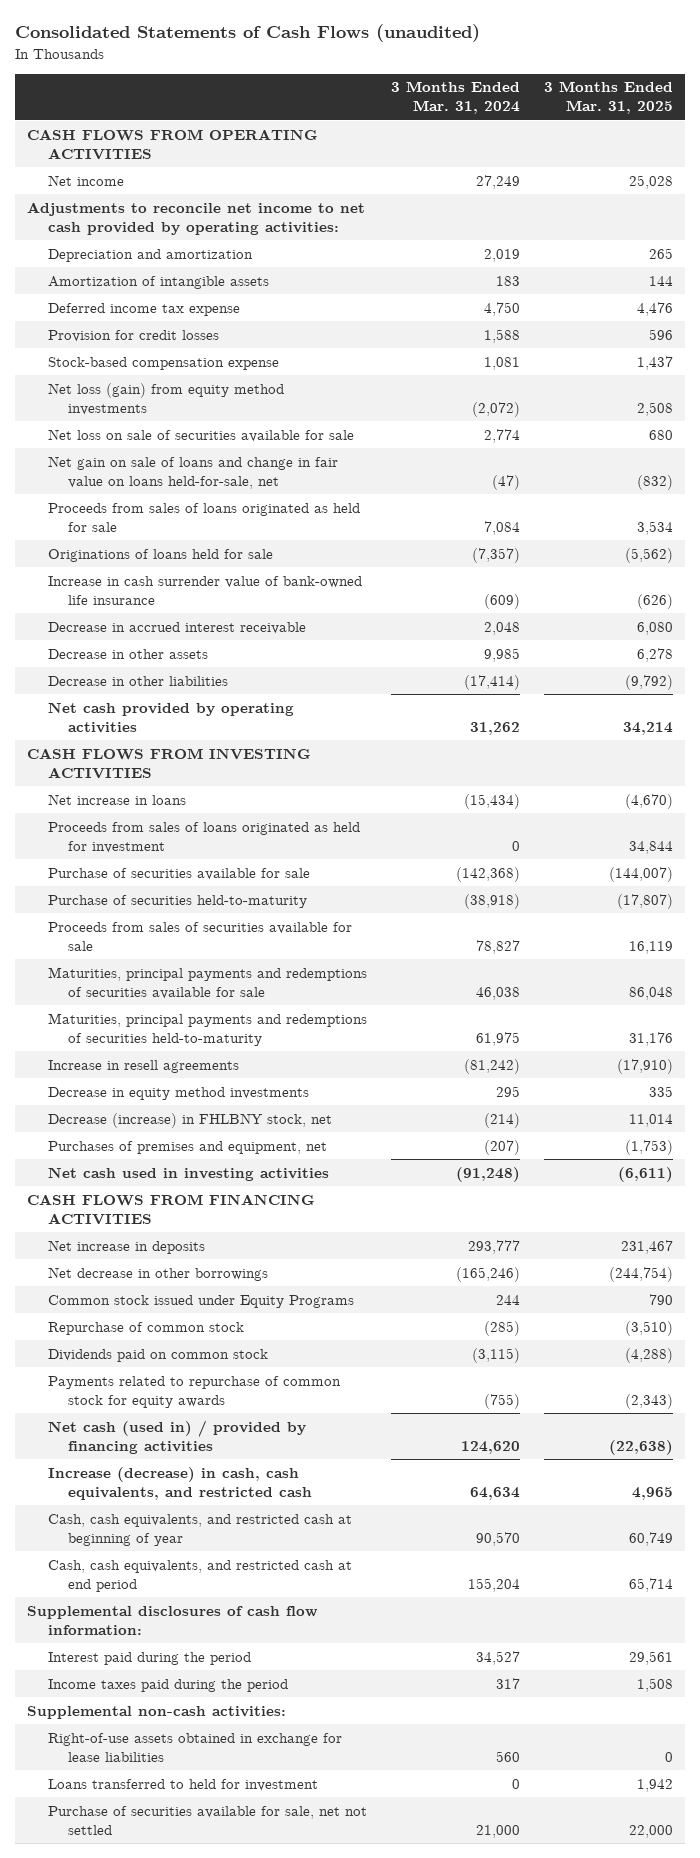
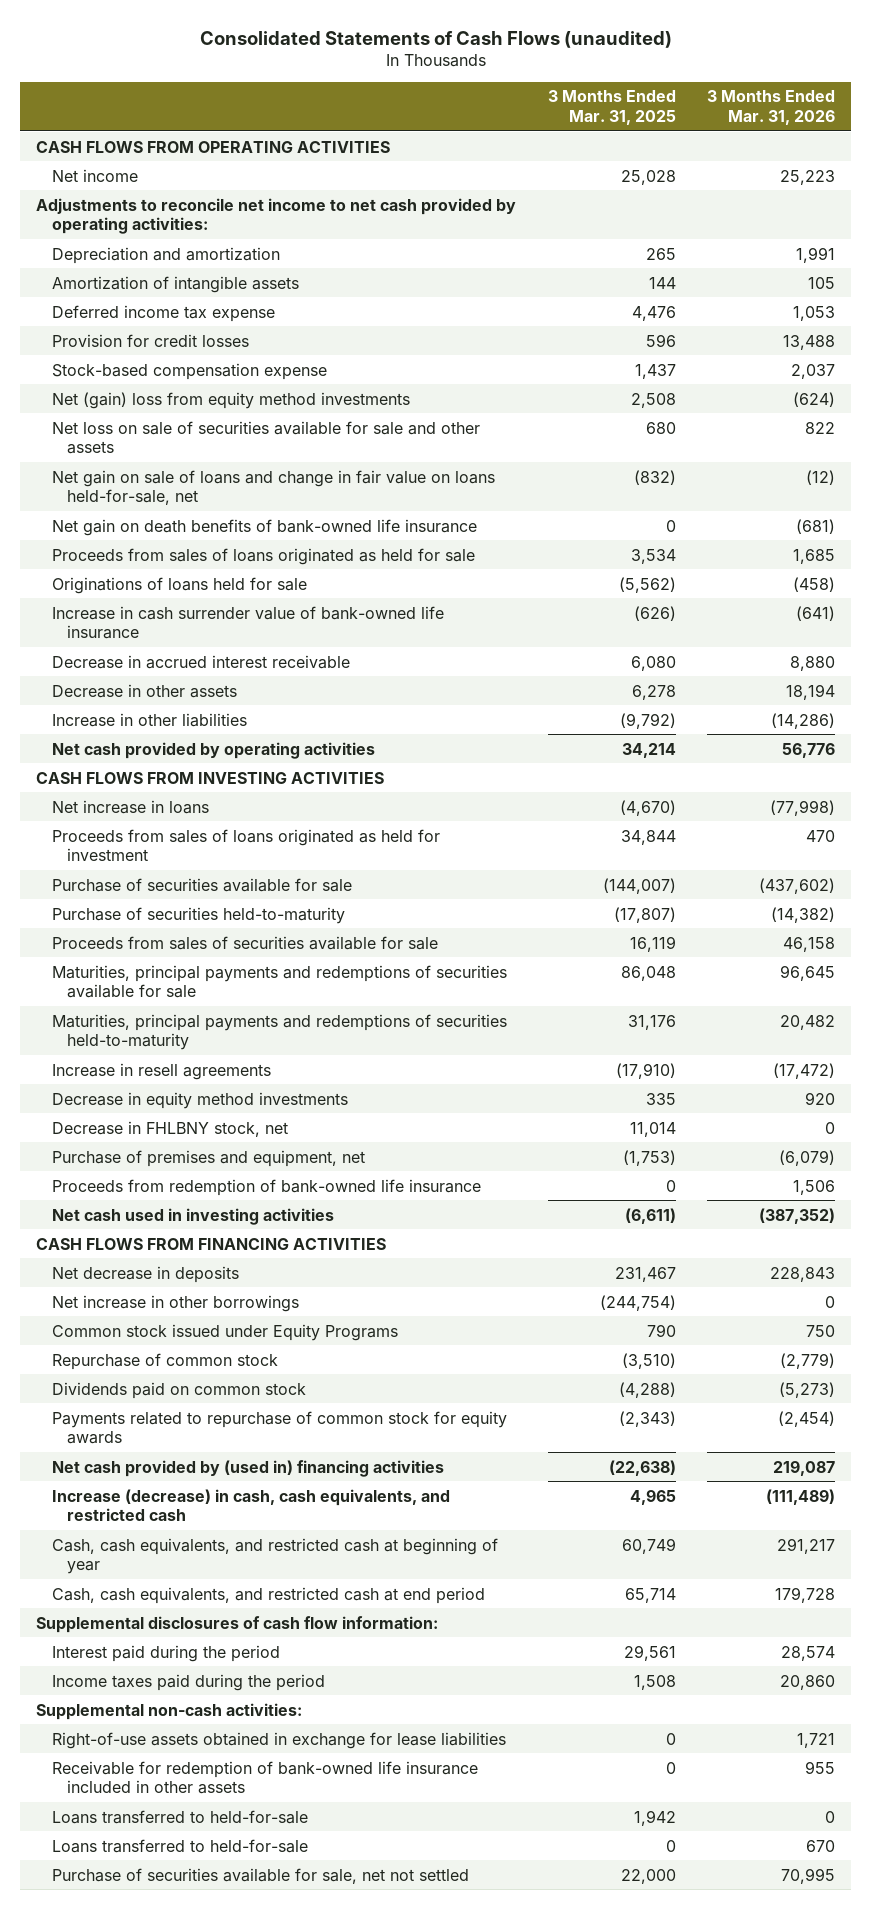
[390,81,520,115] 3 Months Ended Mar. 31, 2024 -> none
none -> [707,90,836,125] 3 Months Ended Mar. 31, 2026
[47,382,284,415] Net loss (gain) from equity method investments -> [51,391,410,409] Net (gain) loss from equity method investments
[47,428,354,442] Net loss on sale of securities available for sale -> [51,420,480,454] Net loss on sale of securities available for sale and other assets
none -> [51,518,477,536] Net gain on death benefits of bank-owned life insurance
[47,675,228,686] Decrease in other liabilities -> [51,712,247,727] Increase in other liabilities
[47,1112,332,1128] Decrease (increase) in FHLBNY stock, net -> [51,1120,288,1137] Decrease in FHLBNY stock, net
[47,1140,327,1154] Purchases of premises and equipment, net -> [51,1149,365,1167] Purchase of premises and equipment, net
none -> [51,1178,481,1196] Proceeds from redemption of bank-owned life insurance
[47,1239,205,1254] Net increase in deposits -> [51,1265,239,1283] Net decrease in deposits
[47,1266,268,1281] Net decrease in other borrowings -> [51,1294,299,1312] Net increase in other borrowings
[47,1419,306,1454] Net cash (used in) / provided by financing activities -> [51,1459,444,1477] Net cash provided by (used in) financing activities
none -> [51,1760,478,1794] Receivable for redemption of bank-owned life insurance included in other assets
[47,1778,318,1791] Loans transferred to held for investment -> [51,1809,308,1824] Loans transferred to held-for-sale
none -> [51,1838,308,1853] Loans transferred to held-for-sale

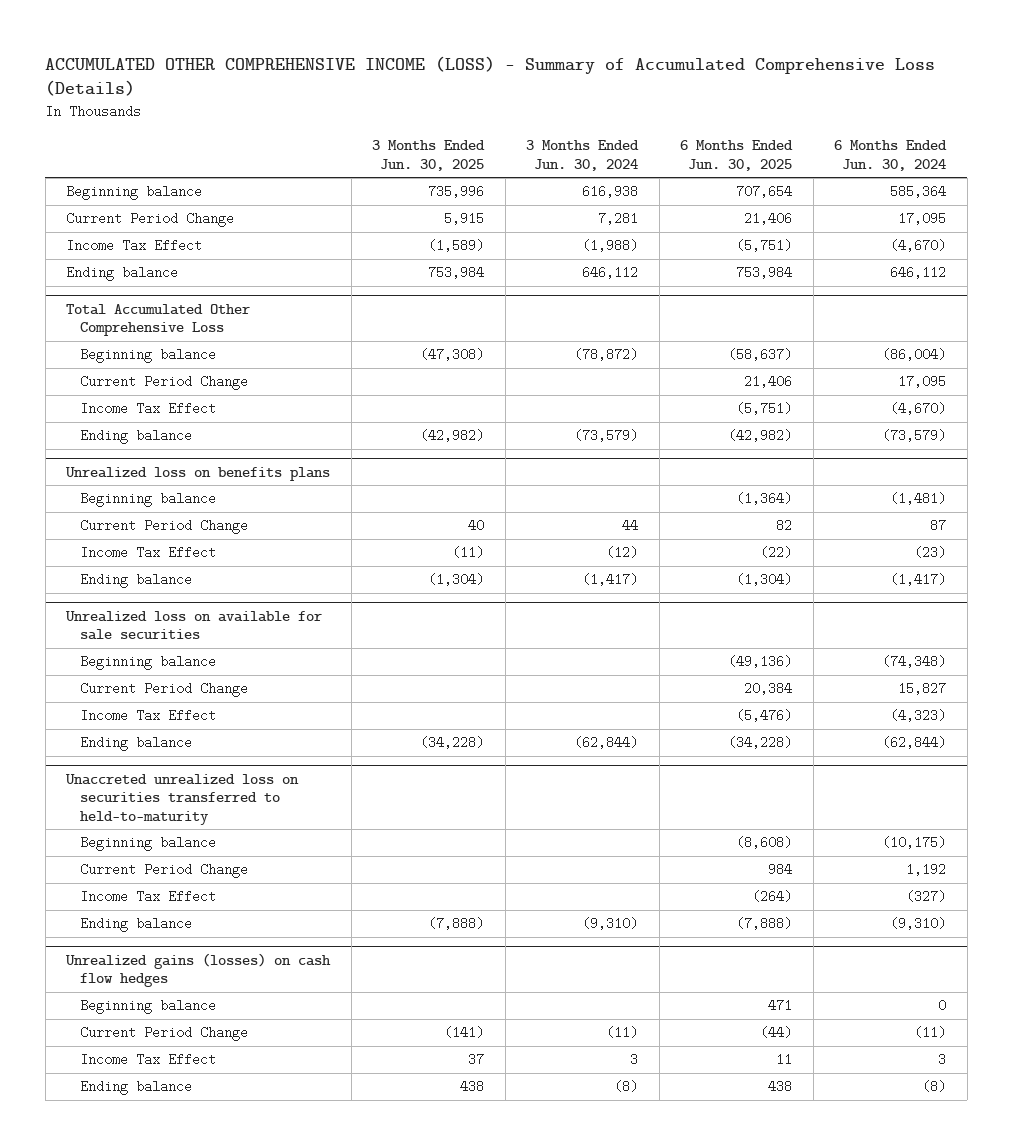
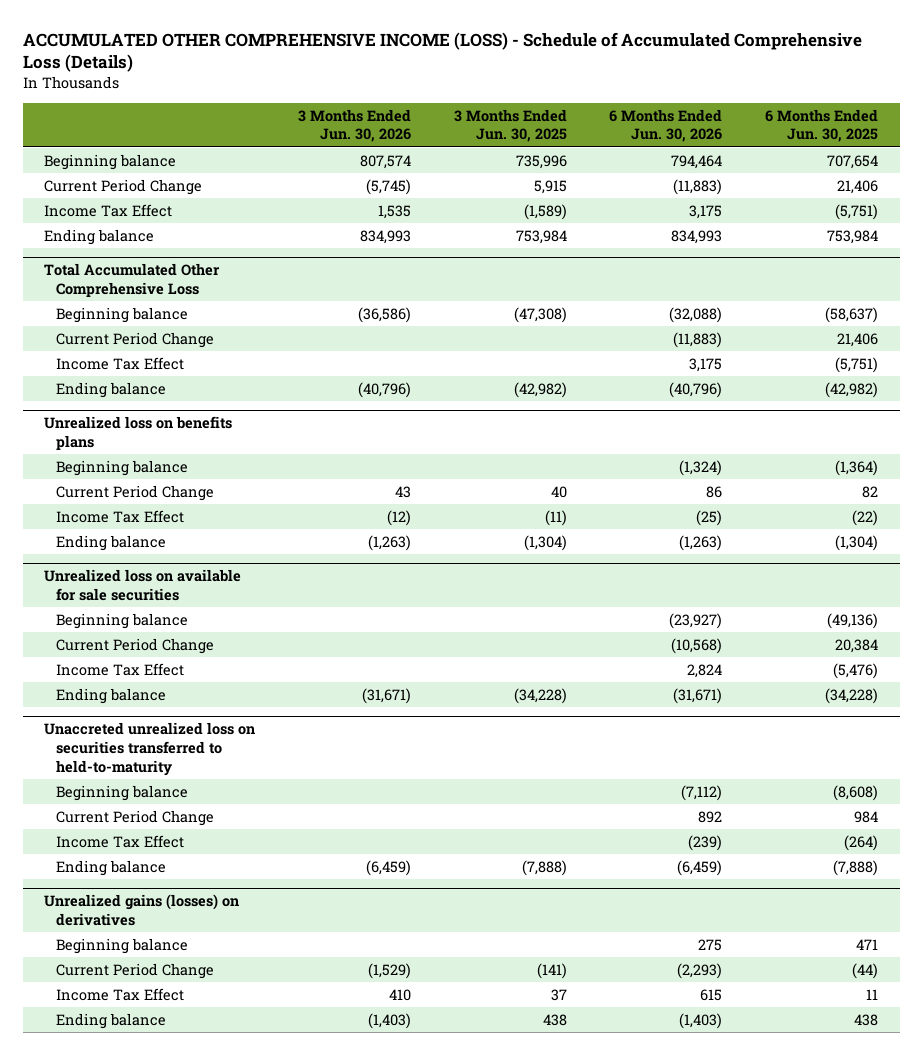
[45,55,936,97] ACCUMULATED OTHER COMPREHENSIVE INCOME (LOSS) - Summary of Accumulated Comprehensive Loss (Details) -> [22,31,862,73] ACCUMULATED OTHER COMPREHENSIVE INCOME (LOSS) - Schedule of Accumulated Comprehensive Loss (Details)
[526,140,640,171] 3 Months Ended Jun. 30, 2024 -> none
[834,140,948,171] 6 Months Ended Jun. 30, 2024 -> none
none -> [297,108,411,143] 3 Months Ended Jun. 30, 2026
none -> [609,108,723,143] 6 Months Ended Jun. 30, 2026
[65,952,332,988] Unrealized gains (losses) on cash flow hedges -> [44,894,240,926] Unrealized gains (losses) on derivatives

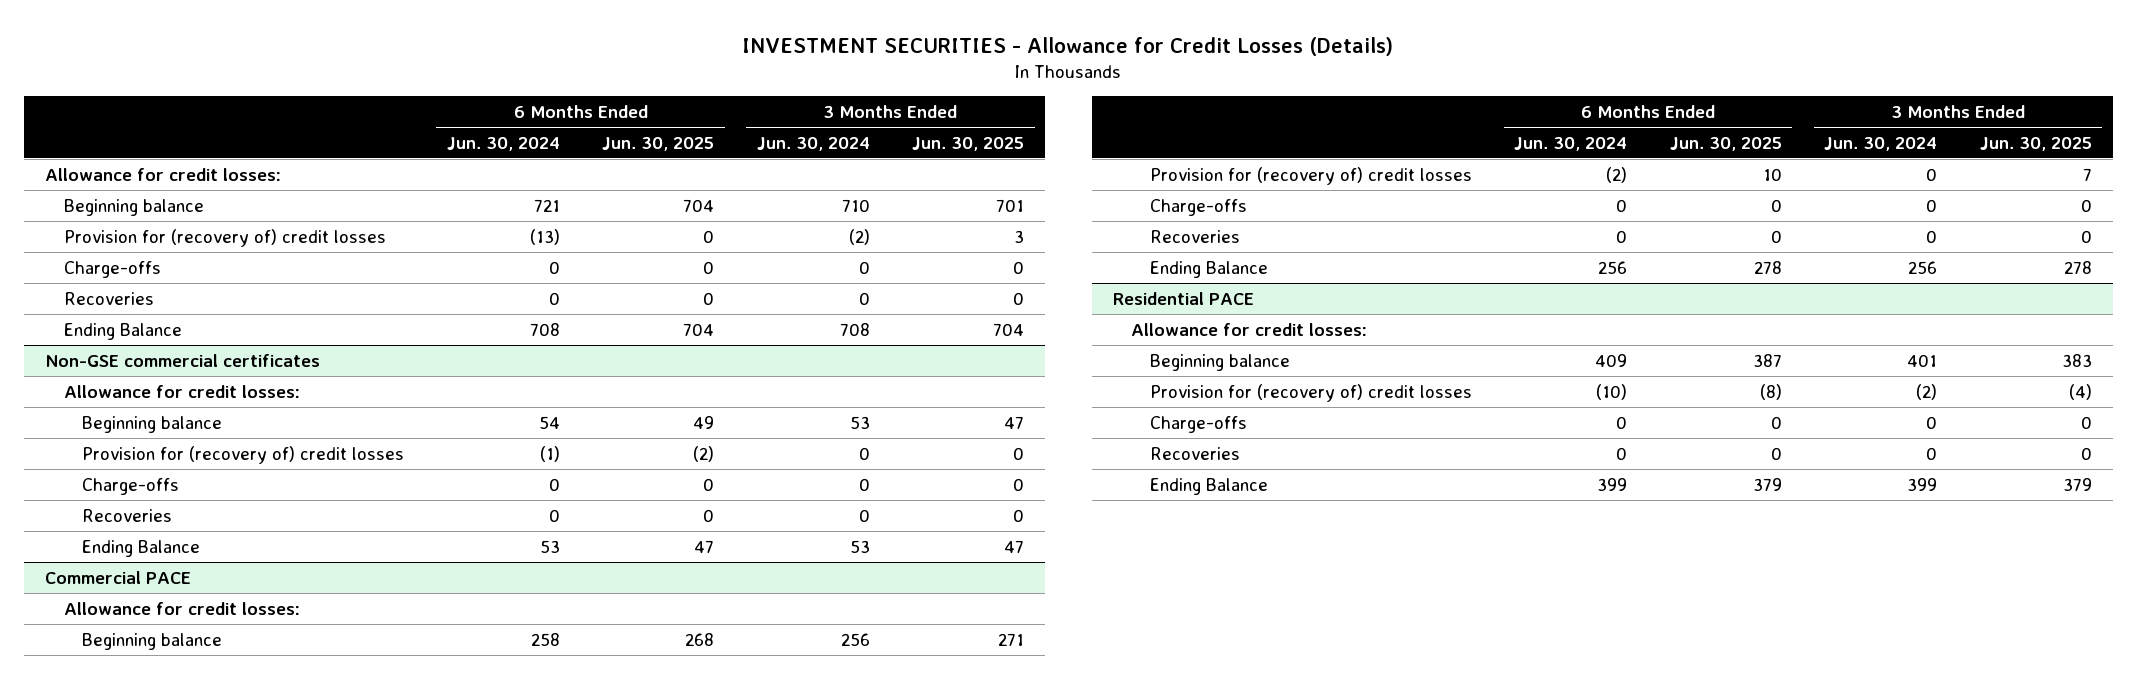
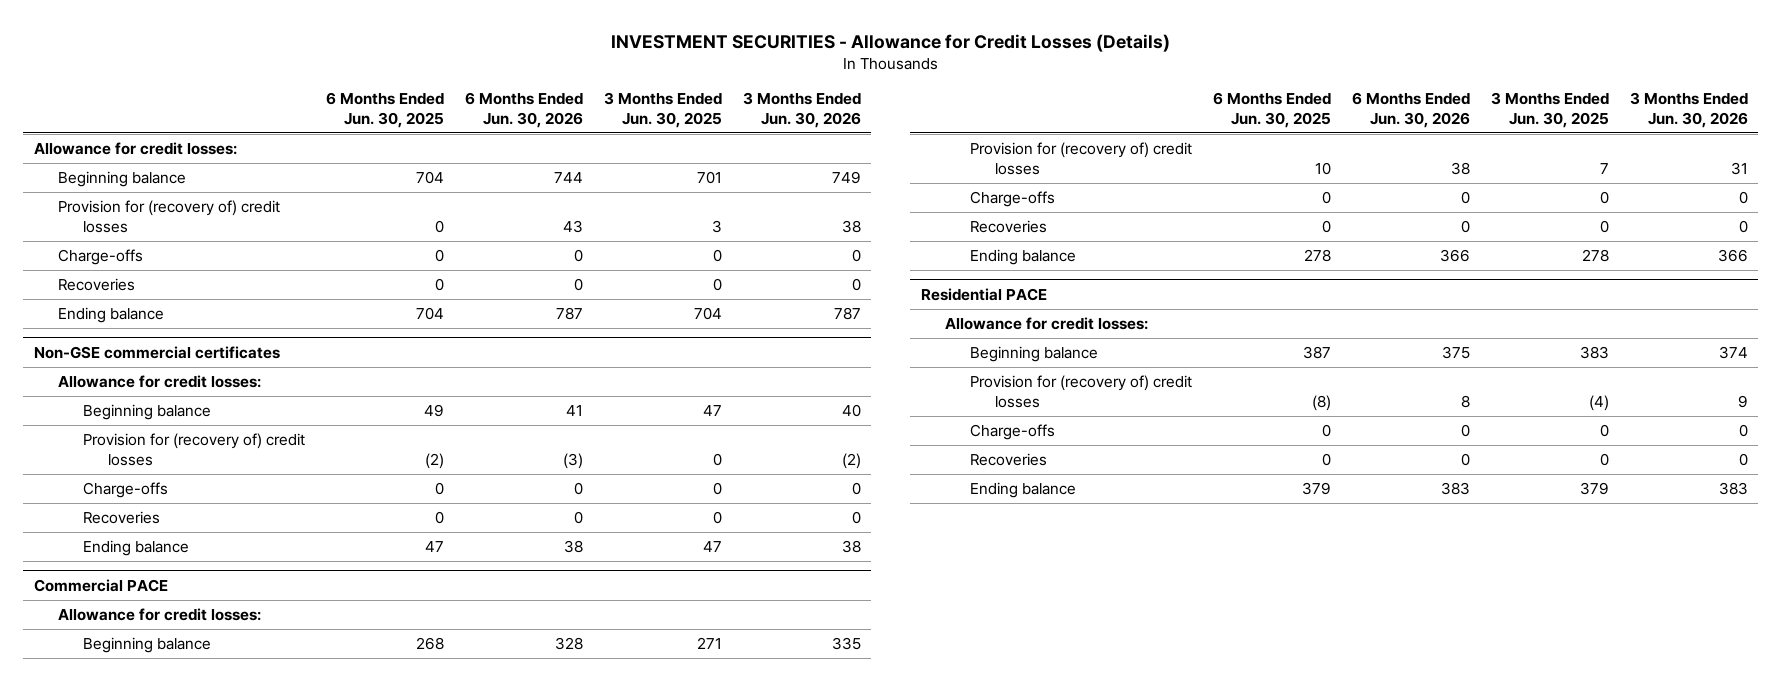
[446,136,560,151] Jun. 30, 2024 -> none
[756,136,870,151] Jun. 30, 2024 -> none
none -> [464,92,583,128] 6 Months Ended Jun. 30, 2026
none -> [742,92,861,128] 3 Months Ended Jun. 30, 2026
[63,322,182,340] Ending Balance -> [58,307,165,324] Ending balance
[82,539,201,557] Ending Balance -> [83,540,190,557] Ending balance
[1149,260,1268,278] Ending Balance -> [970,249,1077,266] Ending balance
[1149,477,1268,495] Ending Balance -> [970,482,1077,499] Ending balance

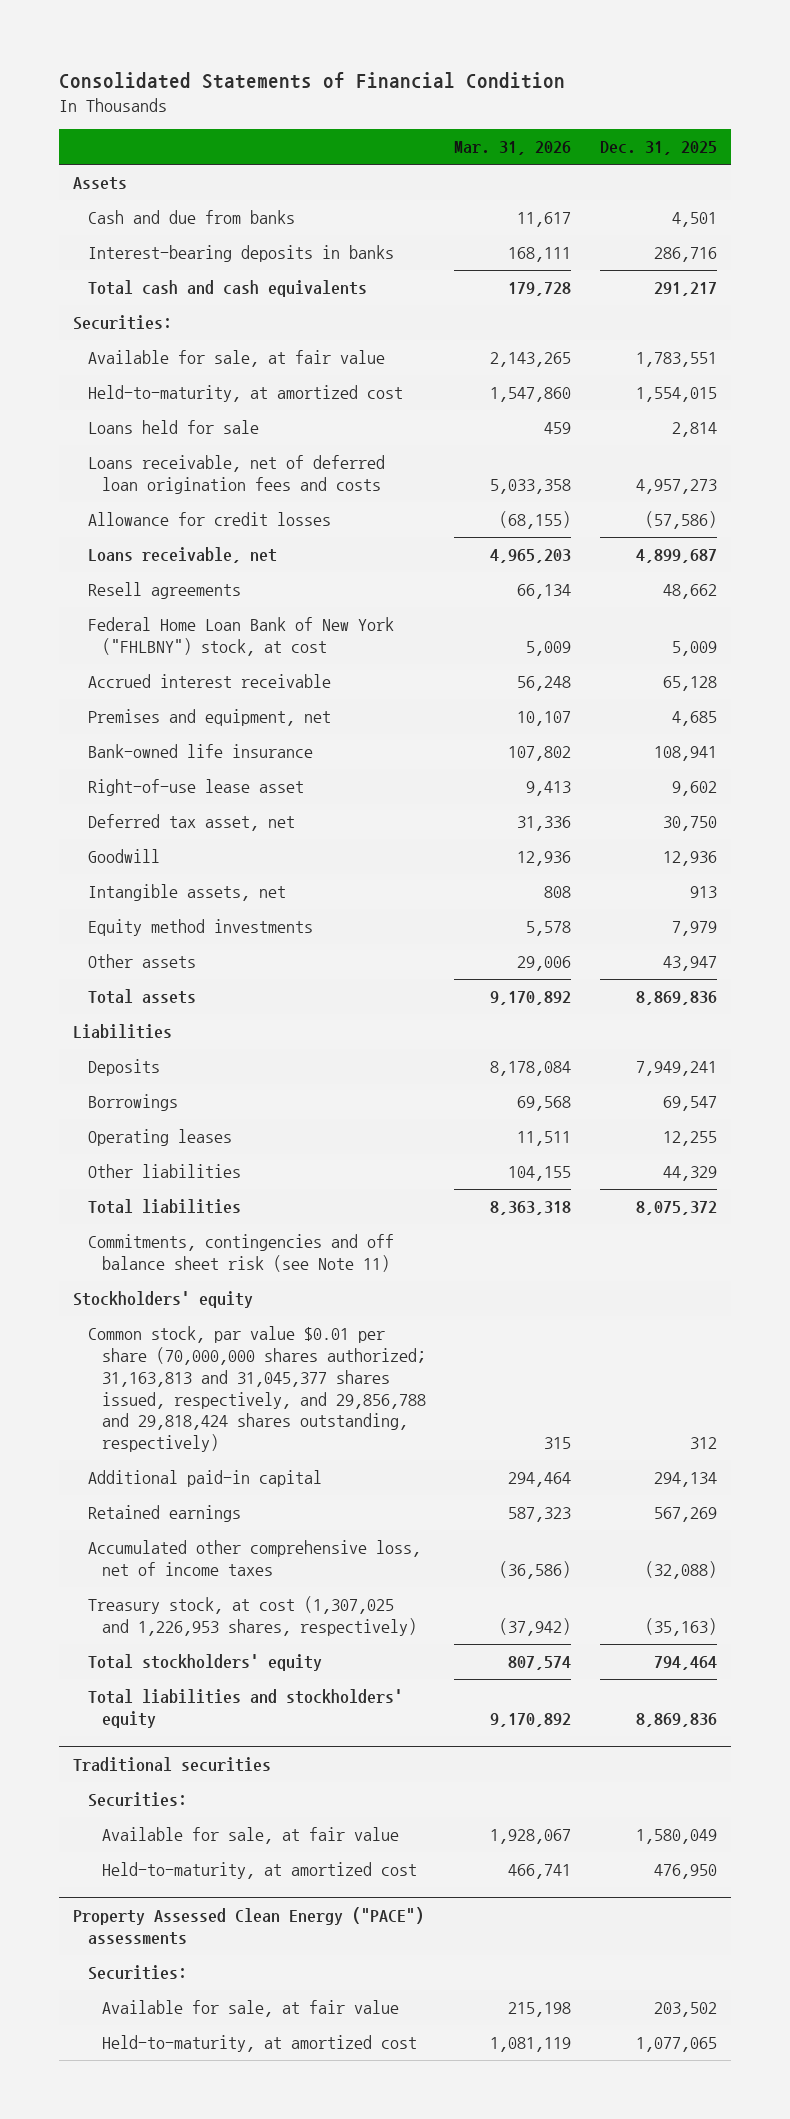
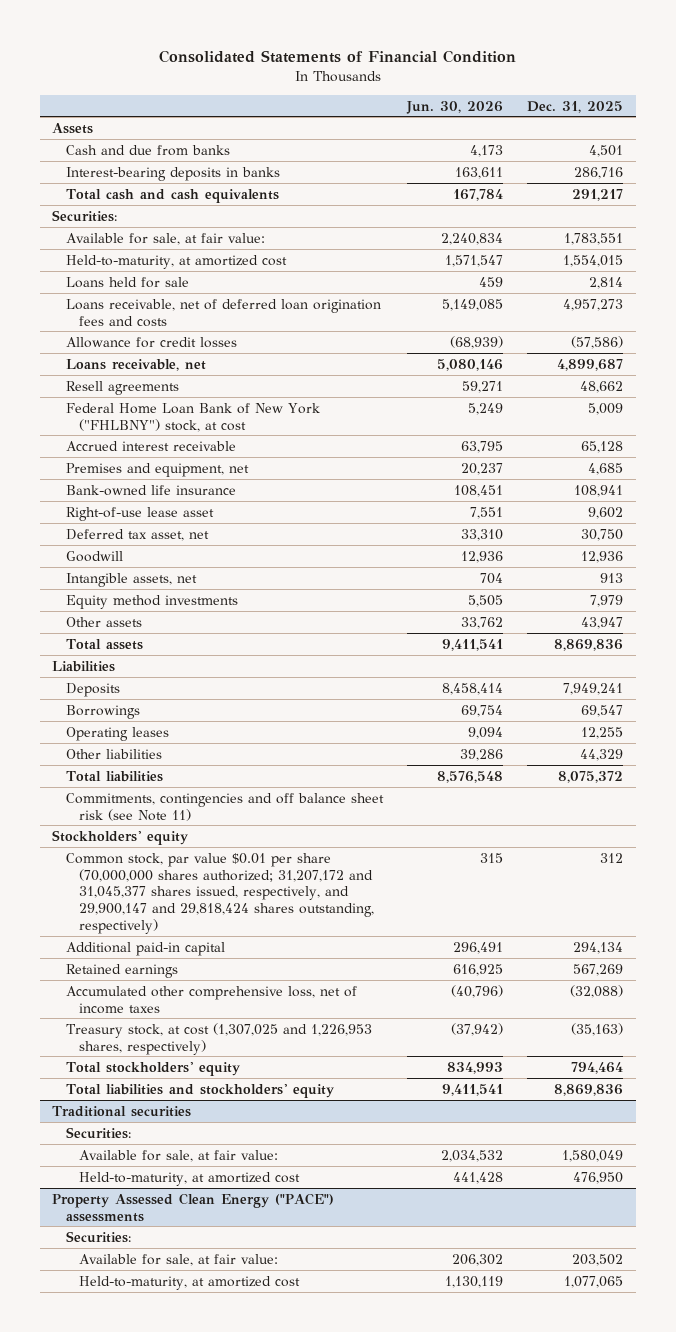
[454,141,572,156] Mar. 31, 2026 -> none
none -> [406,100,504,114] Jun. 30, 2026
[87,350,385,368] Available for sale, at fair value -> [65,232,265,245] Available for sale, at fair value:
[87,1326,427,1453] Common stock, par value $0.01 per share (70,000,000 shares authorized; 31,163,813 and 31,045,377 shares issued, respectively, and 29,856,788 and 29,818,424 shares outstanding, respectively) -> [65,852,375,935] Common stock, par value $0.01 per share (70,000,000 shares authorized; 31,207,172 and 31,045,377 shares issued, respectively, and 29,900,147 and 29,818,424 shares outstanding, respectively)
[102,1827,400,1845] Available for sale, at fair value -> [79,1149,279,1162] Available for sale, at fair value:
[102,2000,400,2018] Available for sale, at fair value -> [79,1253,279,1266] Available for sale, at fair value:

